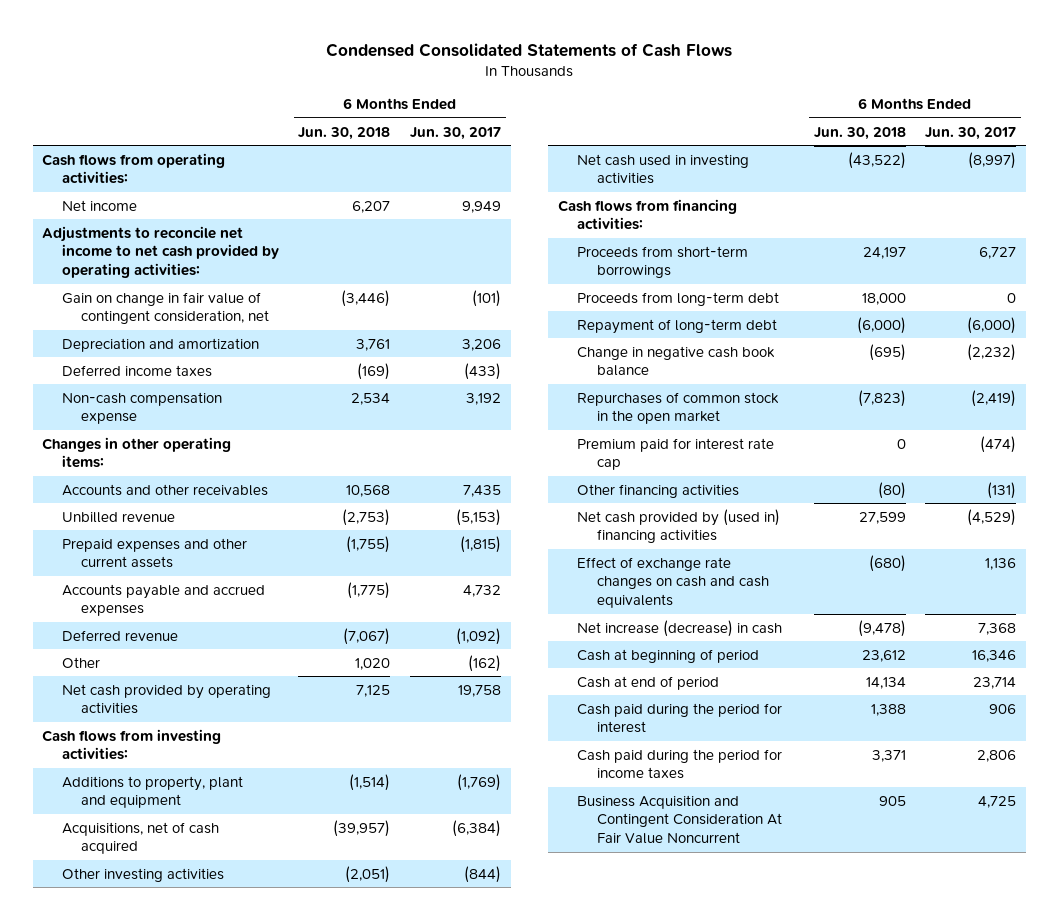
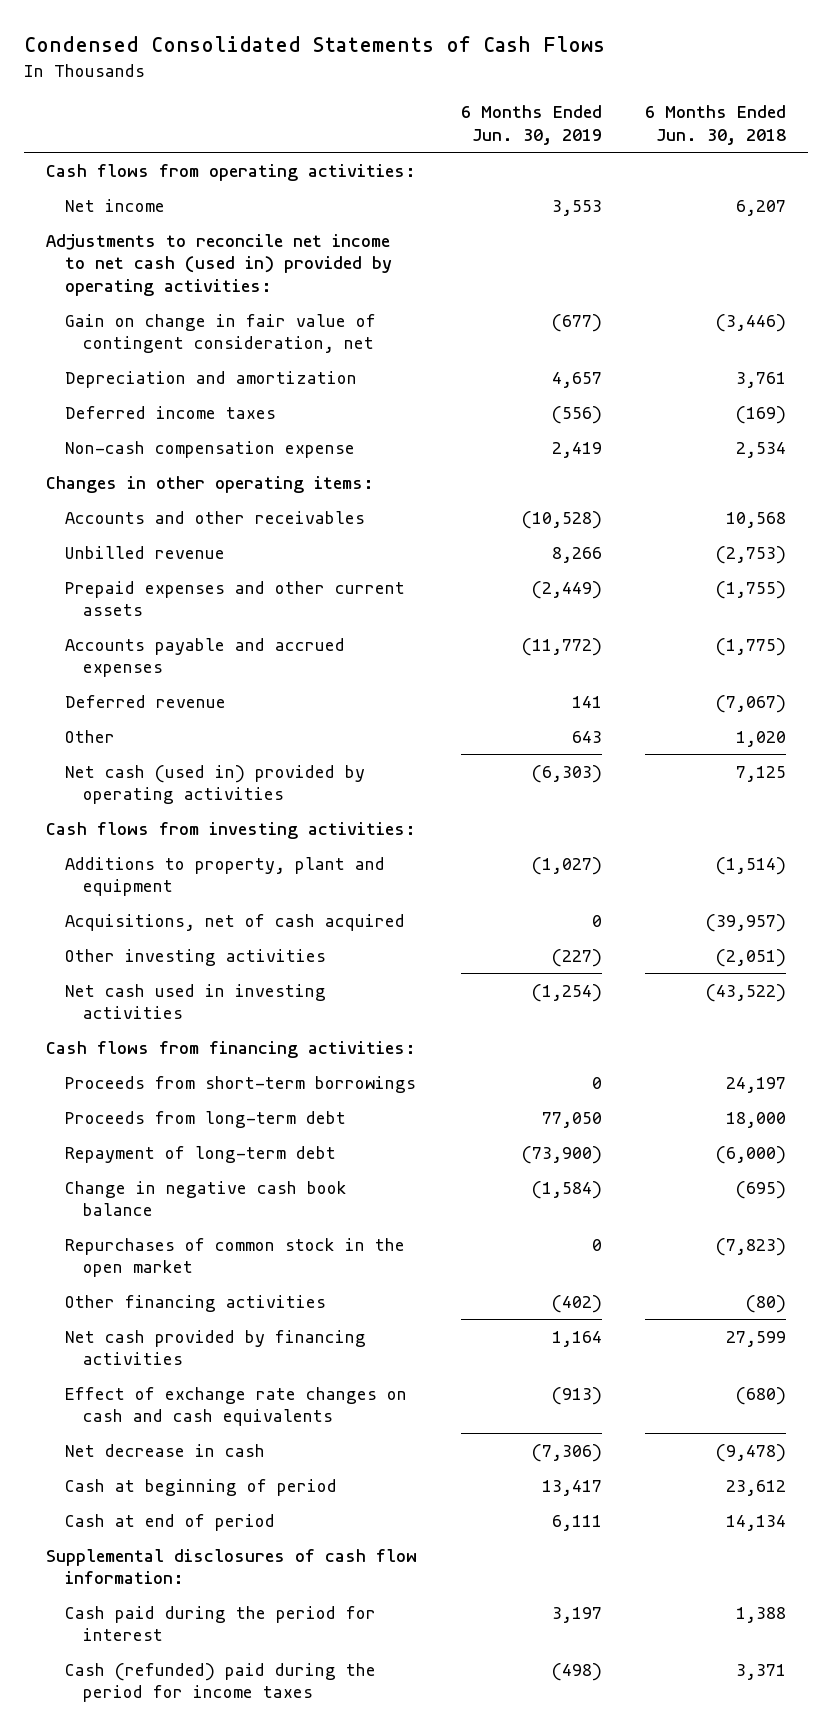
[410,126,502,140] Jun. 30, 2017 -> none
none -> [460,105,602,145] 6 Months Ended Jun. 30, 2019
[42,225,279,279] Adjustments to reconcile net income to net cash provided by operating activities: -> [45,233,392,296] Adjustments to reconcile net income to net cash (used in) provided by operating activities:
[61,683,271,715] Net cash provided by operating activities -> [64,764,365,805] Net cash (used in) provided by operating activities
[577,437,775,471] Premium paid for interest rate cap -> none
[577,508,781,544] Net cash provided by (used in) financing activities -> [64,1329,366,1366] Net cash provided by financing activities
[577,619,783,637] Net increase (decrease) in cash -> [64,1443,265,1457] Net decrease in cash
none -> [45,1548,417,1585] Supplemental disclosures of cash flow information:
[577,794,782,845] Business Acquisition and Contingent Consideration At Fair Value Noncurrent -> none
[577,748,783,780] Cash paid during the period for income taxes -> [64,1662,376,1703] Cash (refunded) paid during the period for income taxes

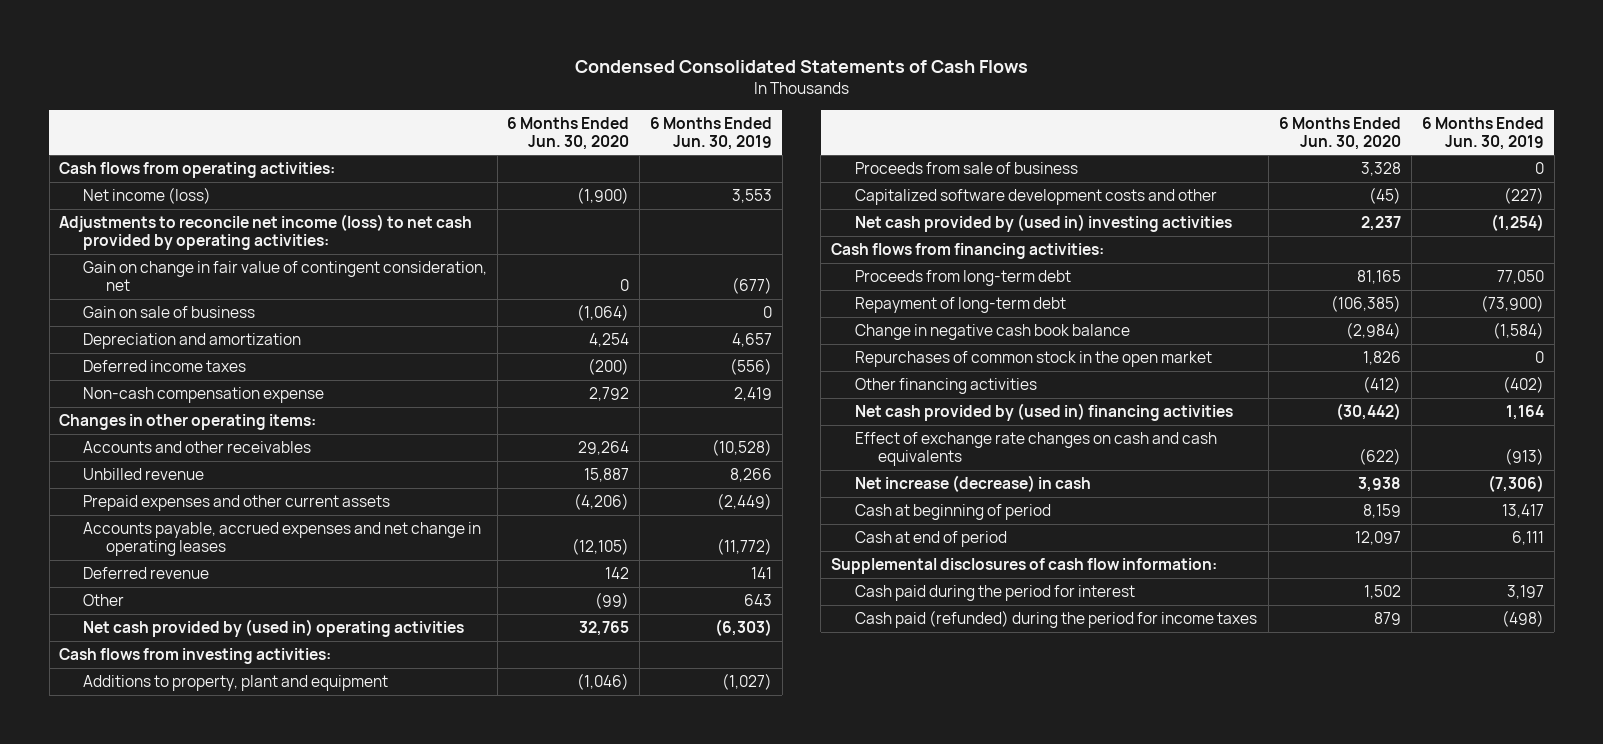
[645,105,787,145] 6 Months Ended Jun. 30, 2018 -> none
none -> [507,116,630,150] 6 Months Ended Jun. 30, 2020
[64,198,165,212] Net income -> [82,187,211,205] Net income (loss)
[45,233,392,296] Adjustments to reconcile net income to net cash (used in) provided by operating activities: -> [59,214,473,250] Adjustments to reconcile net income (loss) to net cash provided by operating activities:
none -> [82,306,255,319] Gain on sale of business
[64,637,345,678] Accounts payable and accrued expenses -> [82,522,481,556] Accounts payable, accrued expenses and net change in operating leases
[64,764,365,805] Net cash (used in) provided by operating activities -> [82,619,464,638] Net cash provided by (used in) operating activities
[64,913,405,931] Acquisitions, net of cash acquired -> none
none -> [854,162,1078,175] Proceeds from sale of business
[64,948,326,966] Other investing activities -> [854,189,1217,206] Capitalized software development costs and other
[64,983,326,1020] Net cash used in investing activities -> [854,214,1232,233] Net cash provided by (used in) investing activities
[64,1075,416,1093] Proceeds from short-term borrowings -> none
[64,1329,366,1366] Net cash provided by financing activities -> [854,403,1233,422] Net cash provided by (used in) financing activities
[64,1443,265,1457] Net decrease in cash -> [854,475,1091,493] Net increase (decrease) in cash
[64,1662,376,1703] Cash (refunded) paid during the period for income taxes -> [854,610,1257,629] Cash paid (refunded) during the period for income taxes

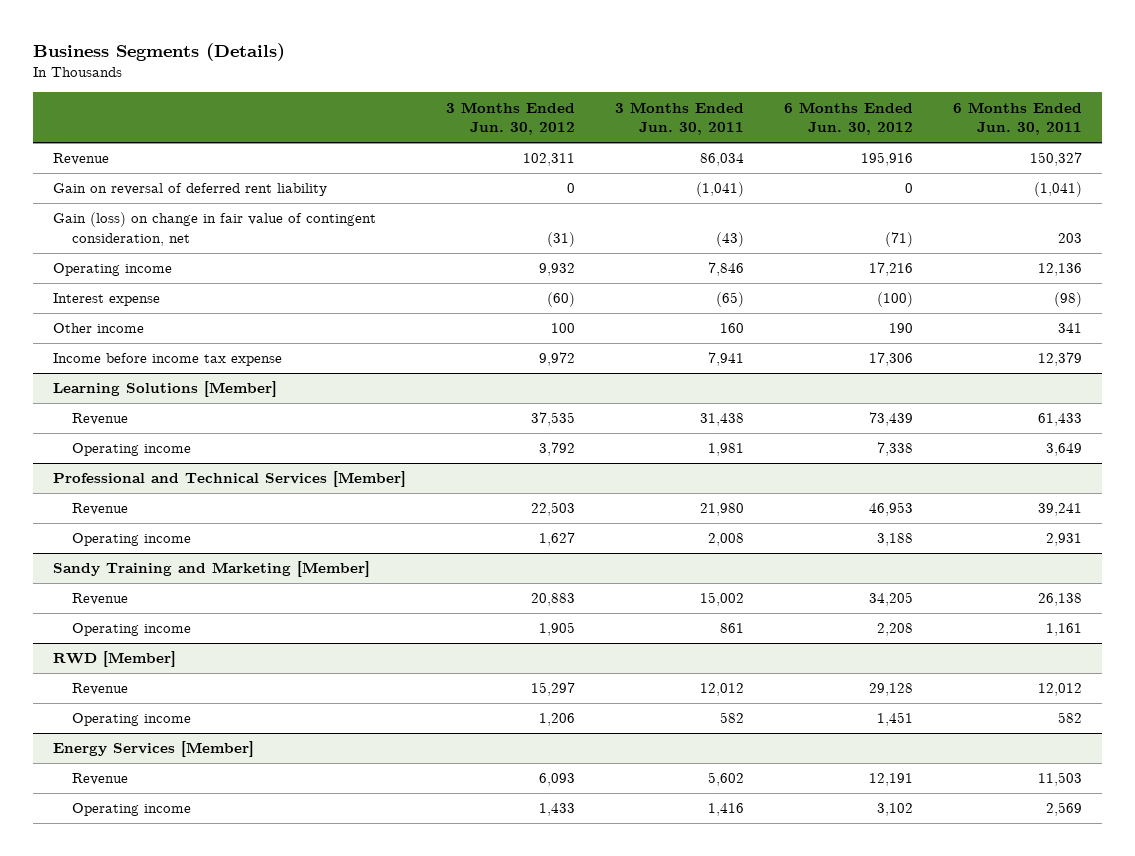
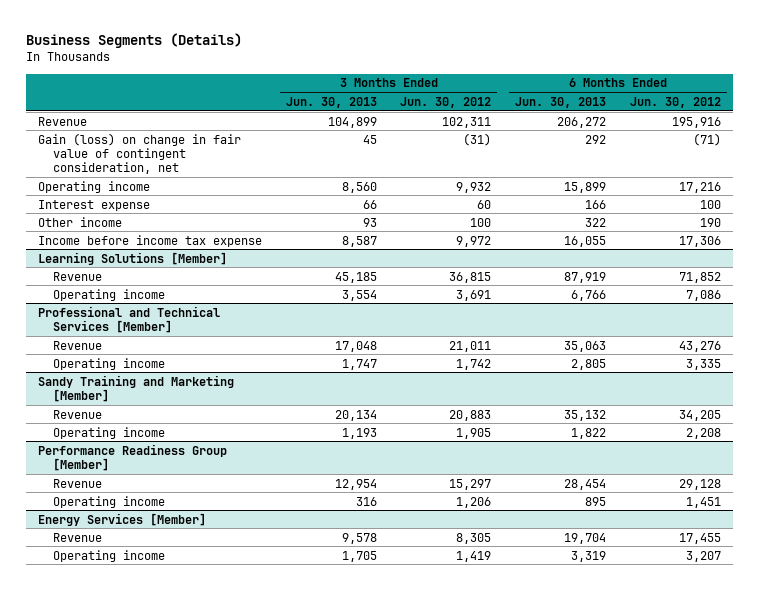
[614,101,744,136] 3 Months Ended Jun. 30, 2011 -> none
[952,101,1082,136] 6 Months Ended Jun. 30, 2011 -> none
none -> [285,96,377,108] Jun. 30, 2013
none -> [515,96,607,108] Jun. 30, 2013
[53,183,328,197] Gain on reversal of deferred rent liability -> none
[546,292,575,308] (60) -> [477,199,492,209] 60
[876,292,913,308] (100) -> [700,199,722,209] 100
[530,412,575,427] 37,535 -> [449,271,492,283] 36,815
[868,412,913,427] 73,439 -> [679,271,722,283] 71,852
[538,442,575,457] 3,792 -> [456,289,492,301] 3,691
[876,442,913,457] 7,338 -> [686,289,722,301] 7,086
[530,502,575,517] 22,503 -> [449,340,492,352] 21,011
[868,502,913,517] 46,953 -> [679,340,722,352] 43,276
[538,532,575,547] 1,627 -> [456,358,492,370] 1,742
[876,533,913,547] 3,188 -> [686,358,722,370] 3,335
[53,651,177,668] RWD [Member] -> none
none -> [37,443,227,471] Performance Readiness Group [Member]
[538,773,575,787] 6,093 -> [456,532,492,544] 8,305
[868,773,913,787] 12,191 -> [679,532,722,544] 17,455
[538,803,575,817] 1,433 -> [456,550,492,562] 1,419
[876,803,913,817] 3,102 -> [686,550,722,562] 3,207

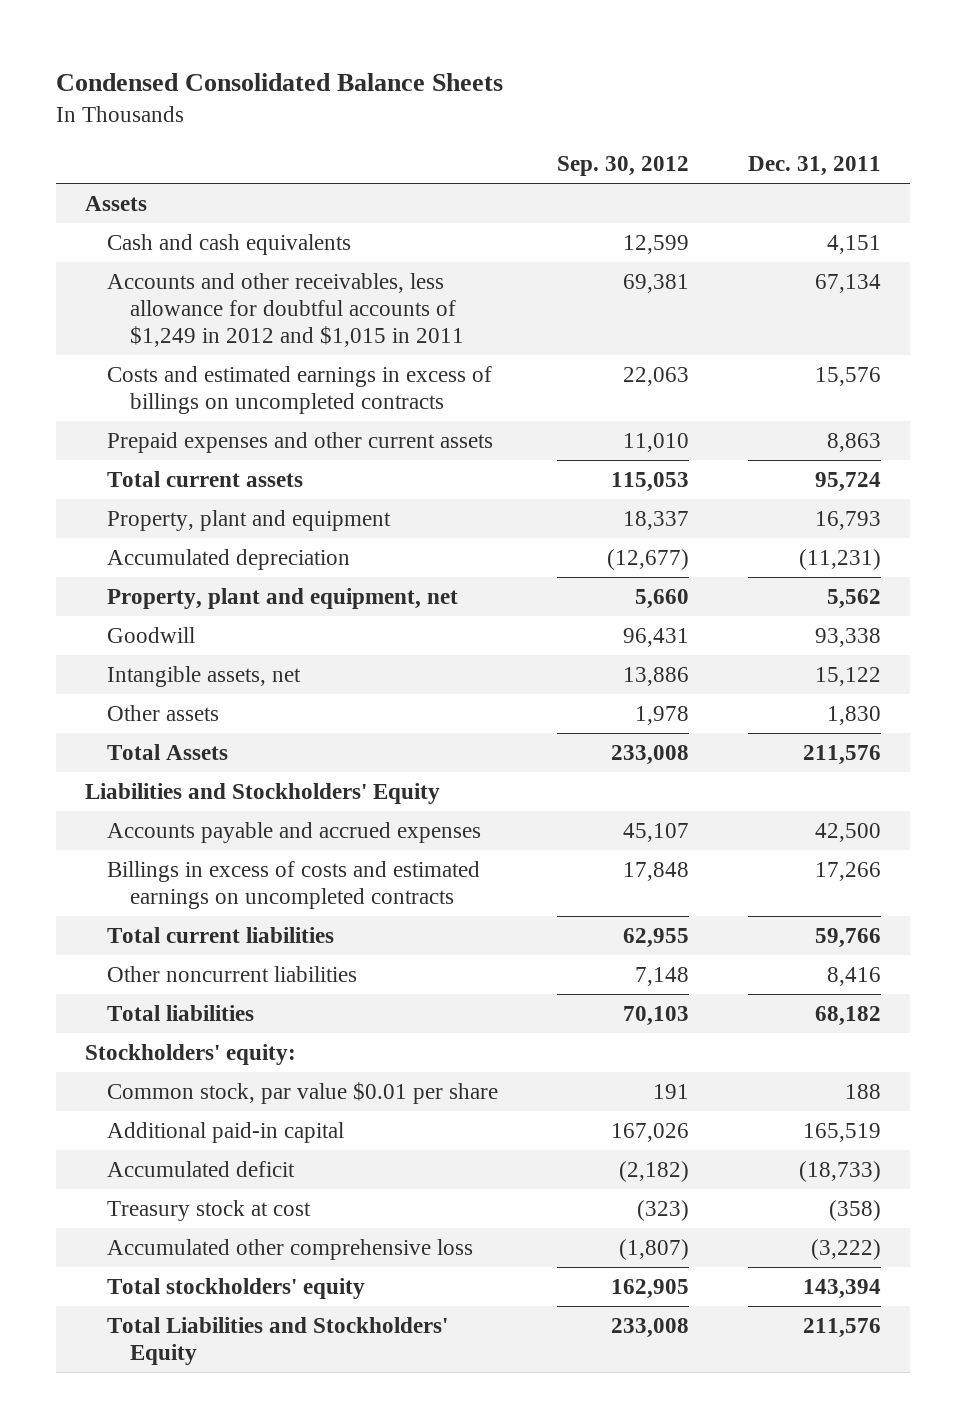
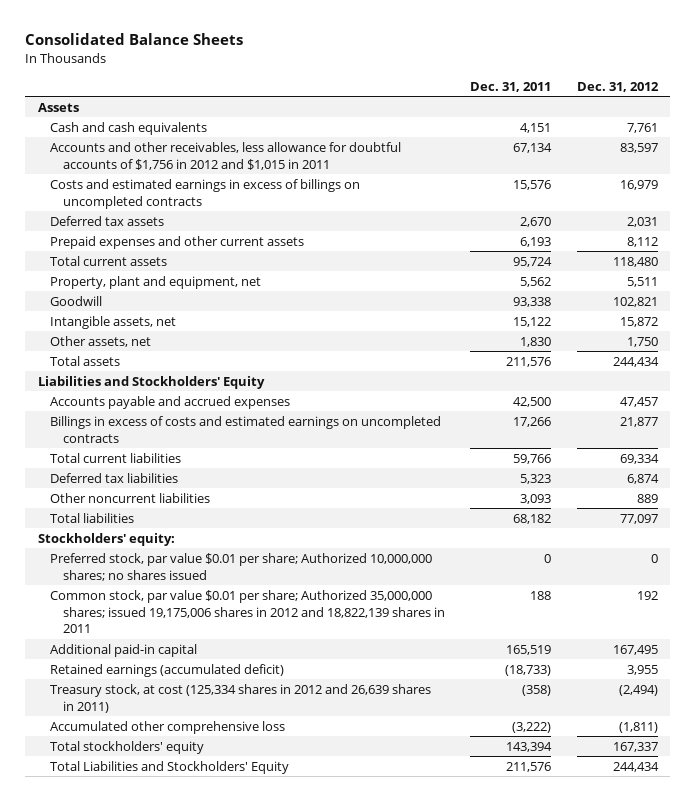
[55,72,503,91] Condensed Consolidated Balance Sheets -> [24,33,243,46] Consolidated Balance Sheets
[557,156,690,177] Sep. 30, 2012 -> none
none -> [576,81,659,92] Dec. 31, 2012
[107,272,464,348] Accounts and other receivables, less allowance for doubtful accounts of $1,249 in 2012 and $1,015 in 2011 -> [50,141,402,170] Accounts and other receivables, less allowance for doubtful accounts of $1,756 in 2012 and $1,015 in 2011
none -> [50,215,165,226] Deferred tax assets
[826,432,881,452] 8,863 -> [520,236,552,247] 6,193
[107,509,392,531] Property, plant and equipment -> none
[107,548,351,570] Accumulated depreciation -> none
[107,704,220,721] Other assets -> [50,335,152,347] Other assets, net
[107,743,229,760] Total Assets -> [50,355,121,366] Total assets
none -> [50,472,179,483] Deferred tax liabilities
[826,966,881,986] 8,416 -> [520,493,552,504] 3,093
none -> [50,552,433,581] Preferred stock, par value $0.01 per share; Authorized 10,000,000 shares; no shares issued
[107,1081,499,1104] Common stock, par value $0.01 per share -> [50,589,446,634] Common stock, par value $0.01 per share; Authorized 35,000,000 shares; issued 19,175,006 shares in 2012 and 18,822,139 shares in 2011
[107,1160,296,1177] Accumulated deficit -> [50,663,285,677] Retained earnings (accumulated deficit)
[107,1199,312,1221] Treasury stock at cost -> [50,683,432,713] Treasury stock, at cost (125,334 shares in 2012 and 26,639 shares in 2011)

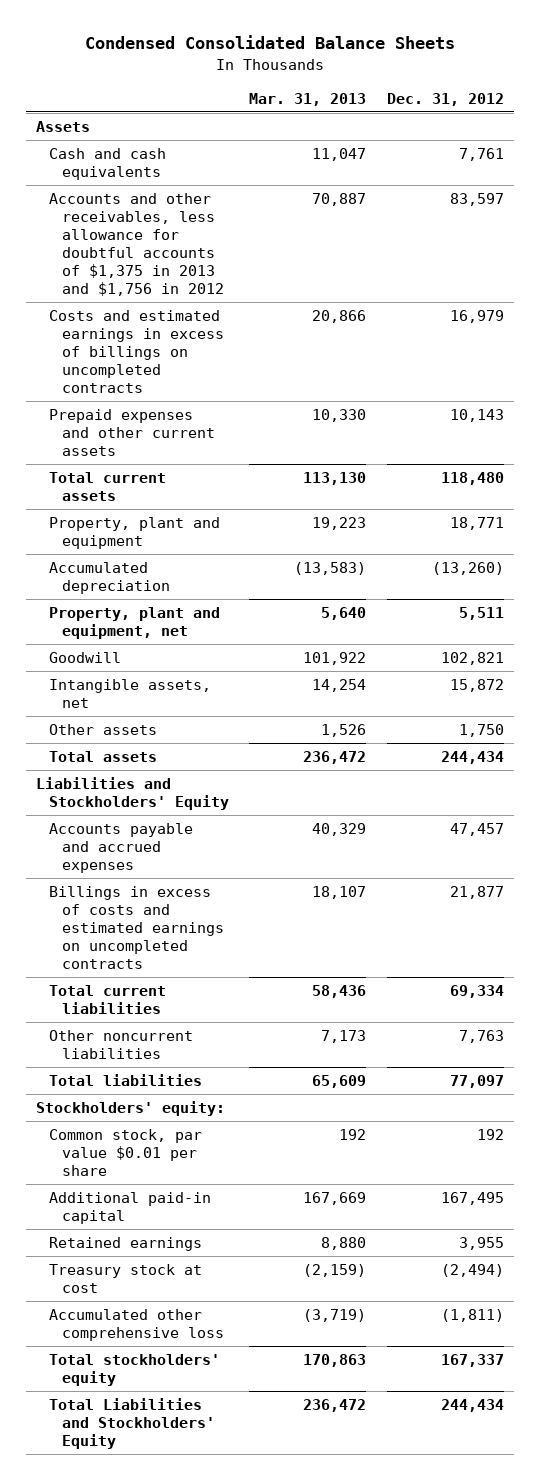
[24,33,243,46] Consolidated Balance Sheets -> [85,35,456,50] Condensed Consolidated Balance Sheets
[470,81,552,92] Dec. 31, 2011 -> none
none -> [249,92,367,106] Mar. 31, 2013
[50,141,402,170] Accounts and other receivables, less allowance for doubtful accounts of $1,756 in 2012 and $1,015 in 2011 -> [48,193,224,296] Accounts and other receivables, less allowance for doubtful accounts of $1,375 in 2013 and $1,756 in 2012
[50,215,165,226] Deferred tax assets -> none
[626,236,658,247] 8,112 -> [449,409,504,423] 10,143
none -> [48,517,220,550] Property, plant and equipment
none -> [48,562,170,595] Accumulated depreciation
[50,335,152,347] Other assets, net -> [48,724,157,736] Other assets
[50,472,179,483] Deferred tax liabilities -> none
[636,493,658,503] 889 -> [458,1030,504,1044] 7,763
[50,552,433,581] Preferred stock, par value $0.01 per share; Authorized 10,000,000 shares; no shares issued -> none
[50,589,446,634] Common stock, par value $0.01 per share; Authorized 35,000,000 shares; issued 19,175,006 shares in 2012 and 18,822,139 shares in 2011 -> [48,1129,202,1176] Common stock, par value $0.01 per share
[50,663,285,677] Retained earnings (accumulated deficit) -> [48,1237,202,1252] Retained earnings
[50,683,432,713] Treasury stock, at cost (125,334 shares in 2012 and 26,639 shares in 2011) -> [48,1264,202,1294] Treasury stock at cost

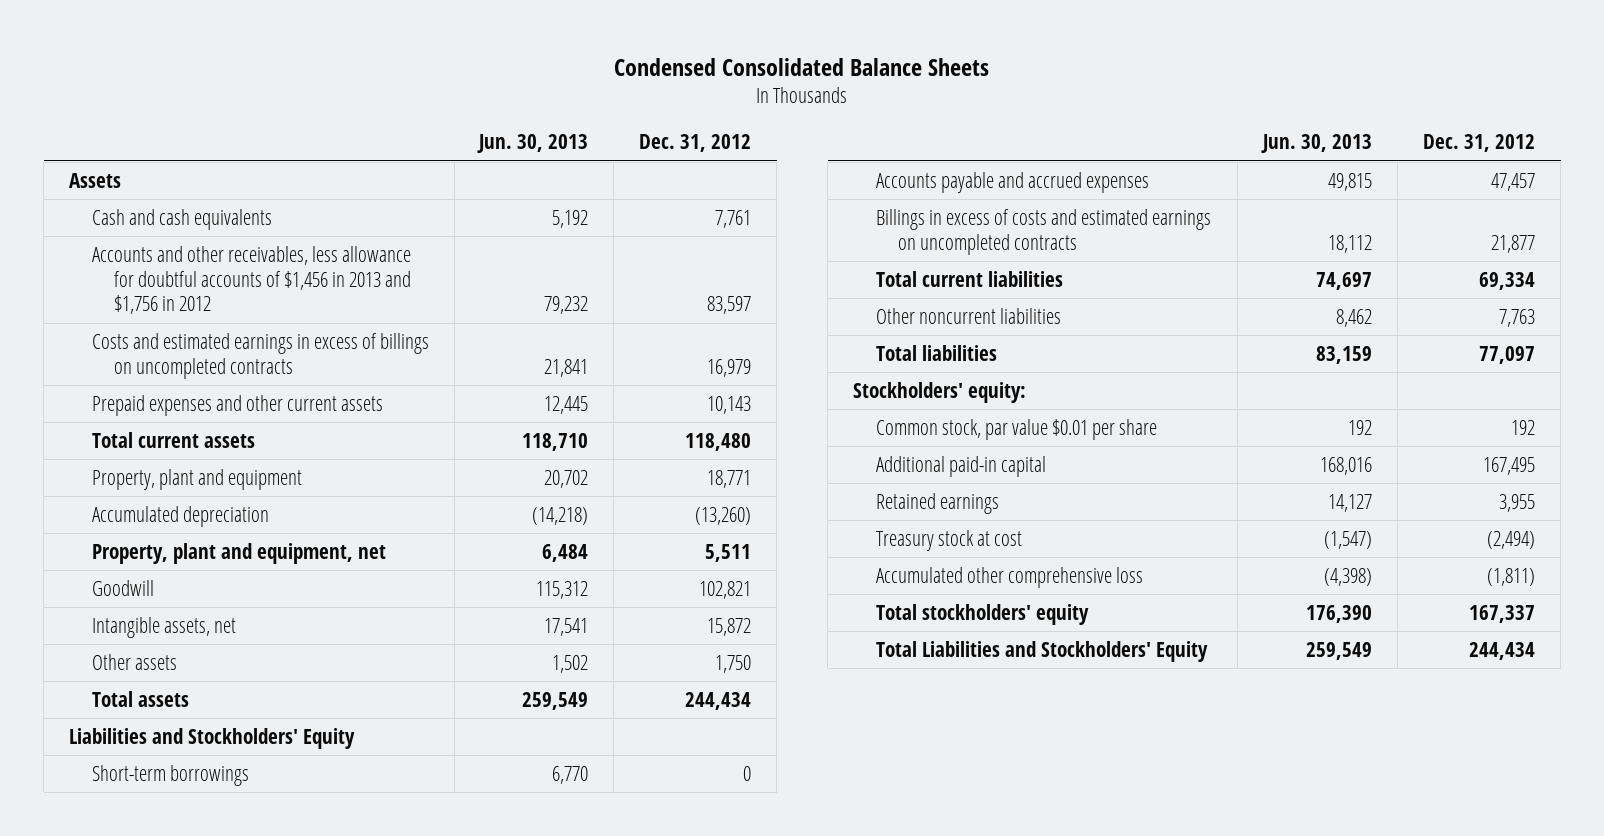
[249,92,367,106] Mar. 31, 2013 -> none
none -> [477,134,589,154] Jun. 30, 2013
[48,193,224,296] Accounts and other receivables, less allowance for doubtful accounts of $1,375 in 2013 and $1,756 in 2012 -> [91,245,411,315] Accounts and other receivables, less allowance for doubtful accounts of $1,456 in 2013 and $1,756 in 2012
none -> [91,764,249,786] Short-term borrowings

